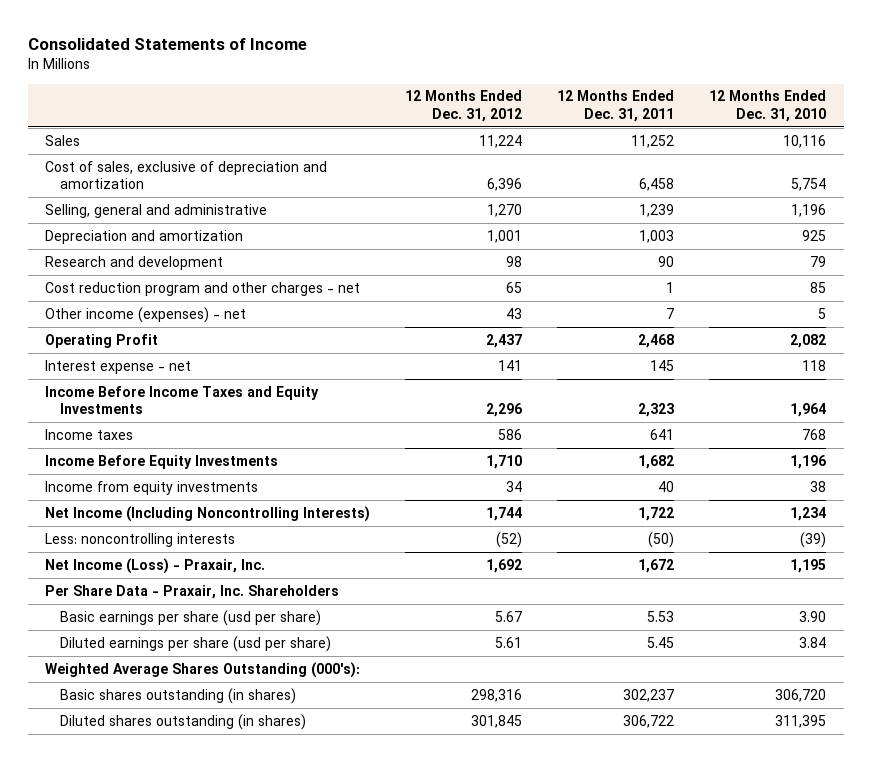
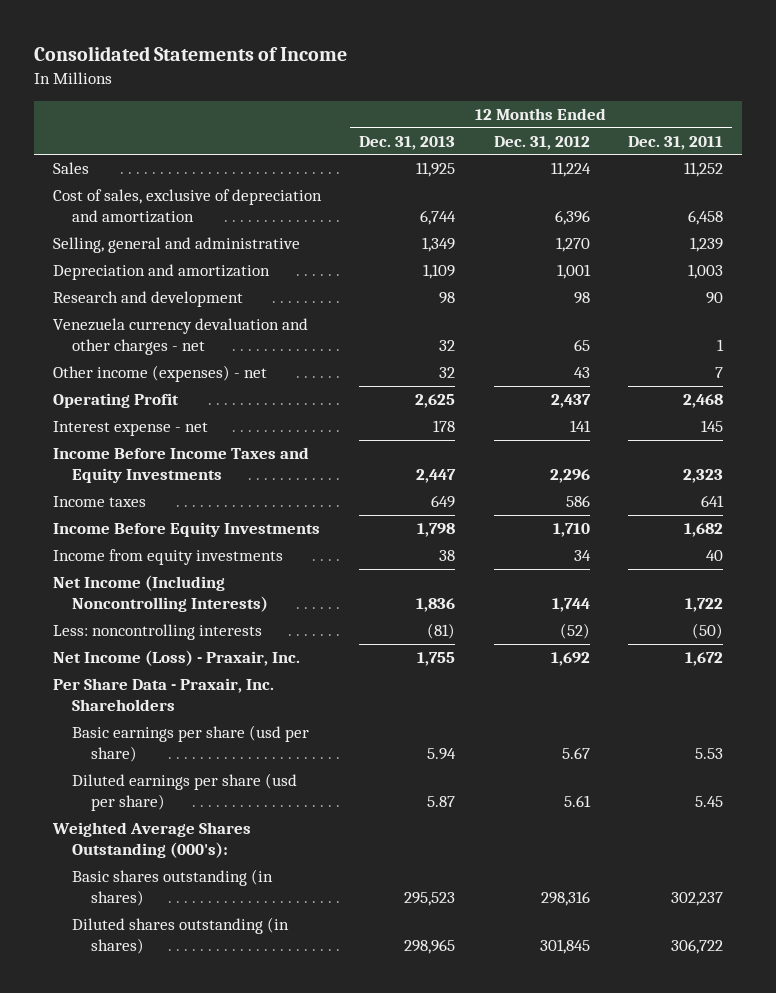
[709,90,827,122] 12 Months Ended Dec. 31, 2010 -> none
none -> [359,135,456,150] Dec. 31, 2013
[45,281,361,296] Cost reduction program and other charges - net -> [53,318,309,356] Venezuela currency devaluation and other charges - net

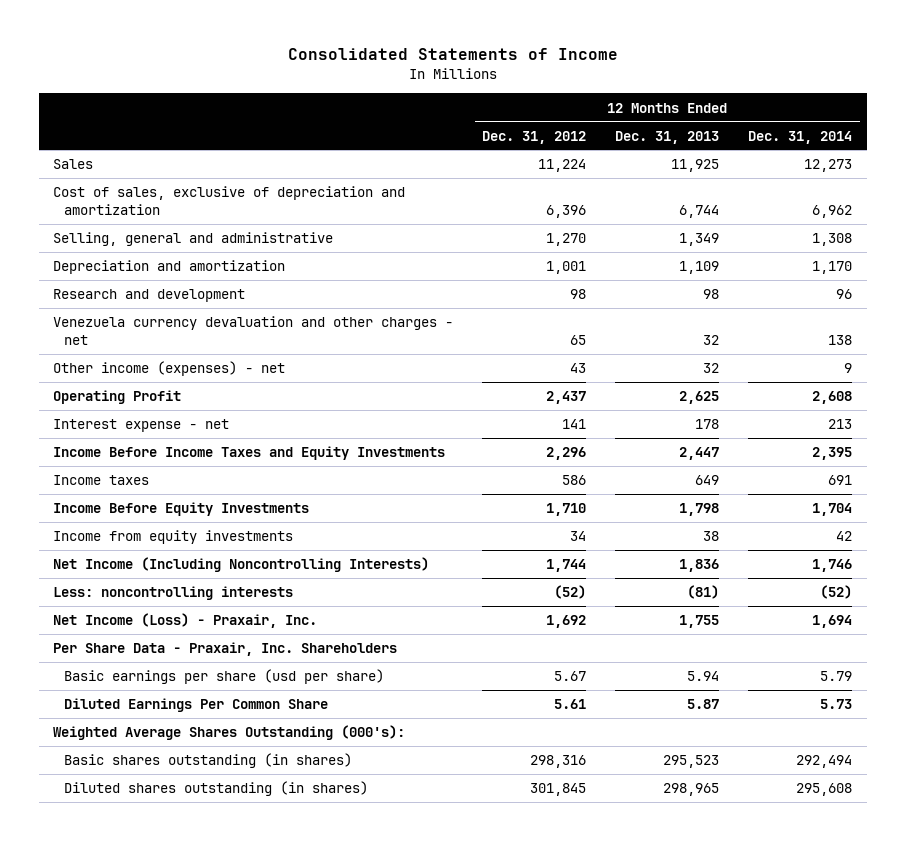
[627,135,723,150] Dec. 31, 2011 -> none
none -> [748,130,853,144] Dec. 31, 2014
[72,773,298,812] Diluted earnings per share (usd per share) -> [63,698,328,713] Diluted Earnings Per Common Share

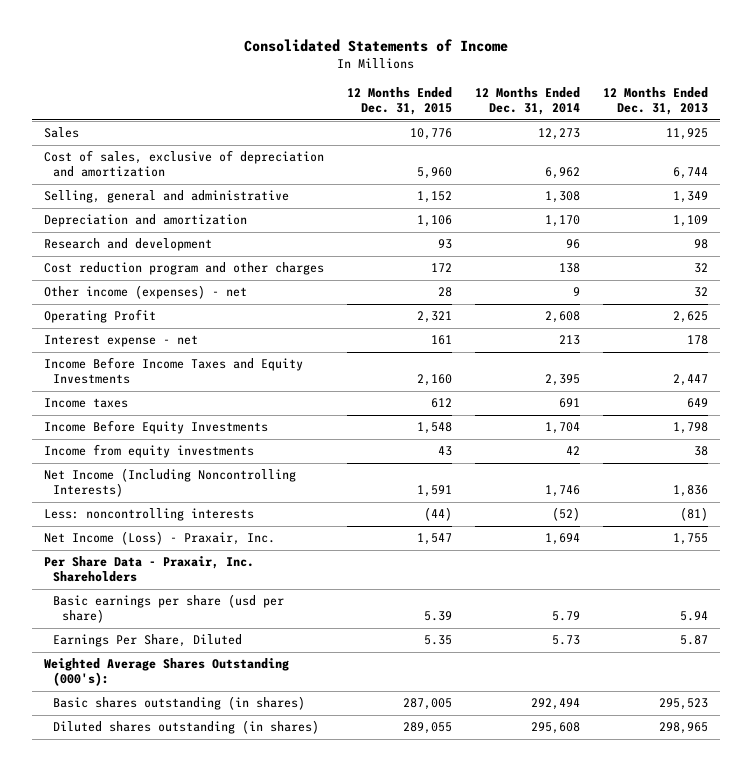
[482,130,587,144] Dec. 31, 2012 -> none
none -> [346,86,452,115] 12 Months Ended Dec. 31, 2015
[53,316,454,345] Venezuela currency devaluation and other charges - net -> [43,262,324,276] Cost reduction program and other charges
[63,698,328,713] Diluted Earnings Per Common Share -> [52,634,242,648] Earnings Per Share, Diluted

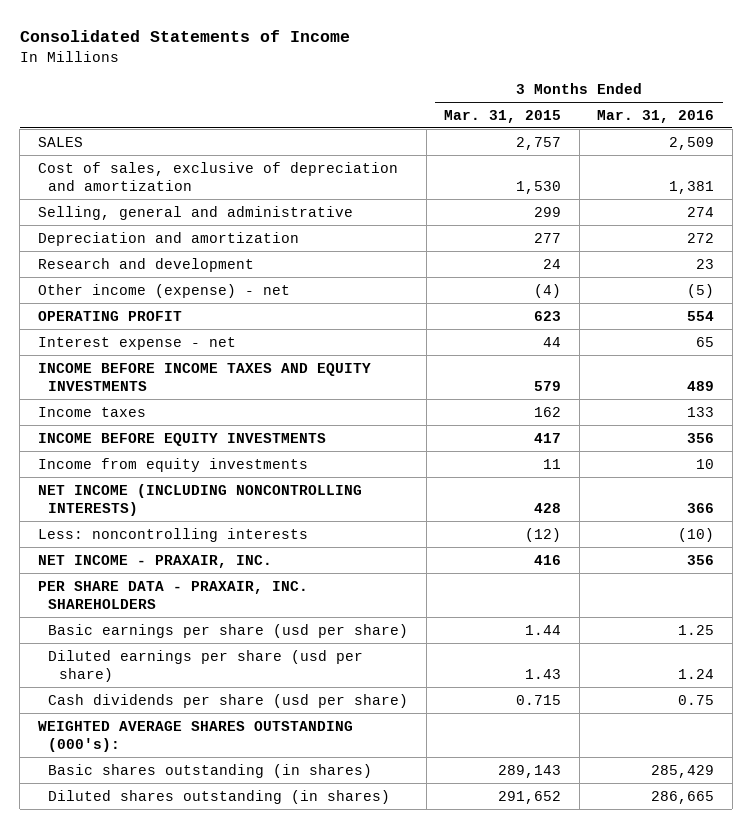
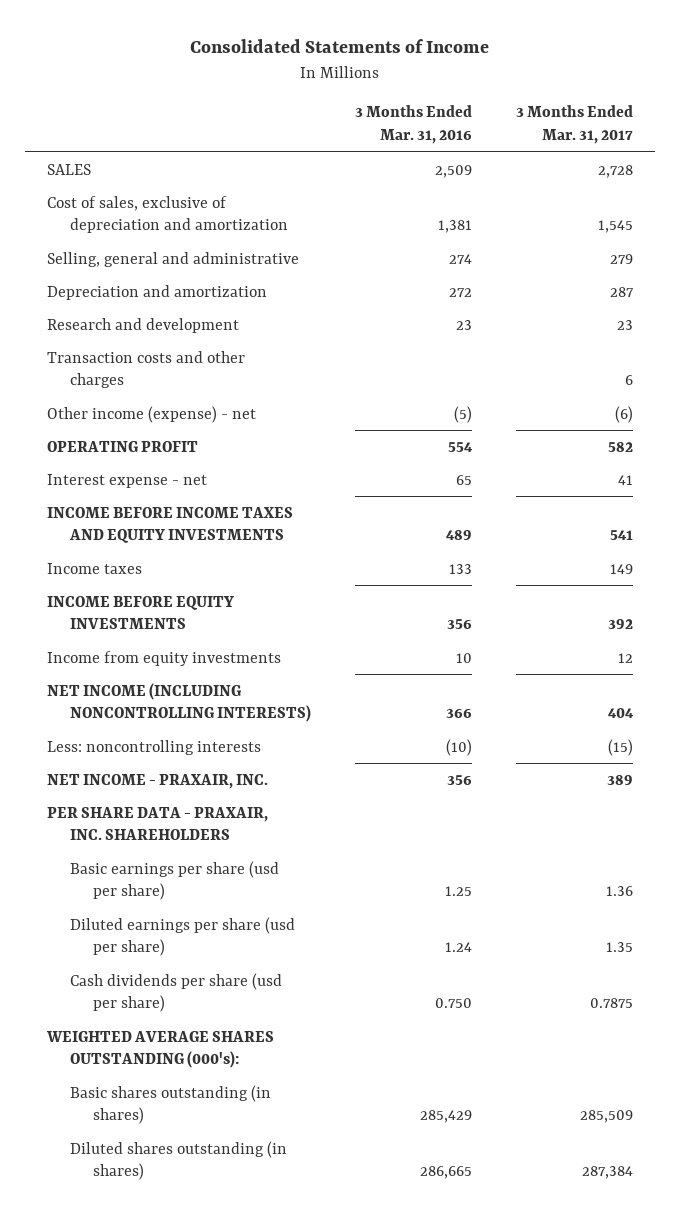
[444,109,562,123] Mar. 31, 2015 -> none
none -> [516,105,634,145] 3 Months Ended Mar. 31, 2017
none -> [47,350,246,389] Transaction costs and other charges
[678,694,715,705] 0.75 -> [435,998,473,1009] 0.750

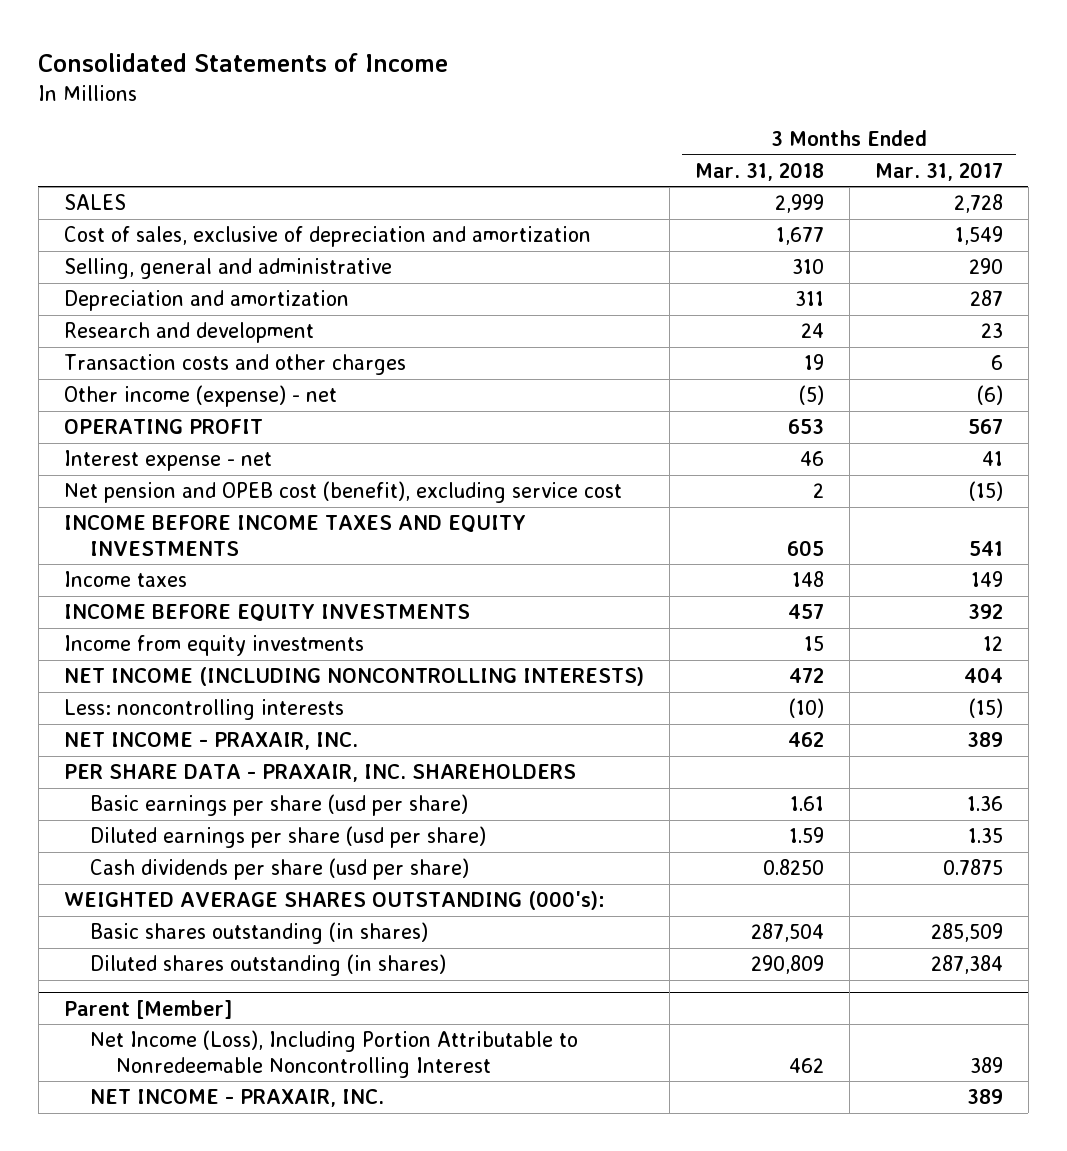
[355,105,473,145] 3 Months Ended Mar. 31, 2016 -> none
none -> [694,162,824,182] Mar. 31, 2018
[598,220,634,234] 1,545 -> [954,226,1003,246] 1,549
[610,253,634,264] 279 -> [968,258,1003,275] 290
[608,441,634,452] 582 -> [967,419,1003,435] 567
none -> [63,481,622,504] Net pension and OPEB cost (benefit), excluding service cost
none -> [63,999,232,1019] Parent [Member]
none -> [89,1030,578,1078] Net Income (Loss), Including Portion Attributable to Nonredeemable Noncontrolling Interest
none -> [89,1089,384,1108] NET INCOME - PRAXAIR, INC.

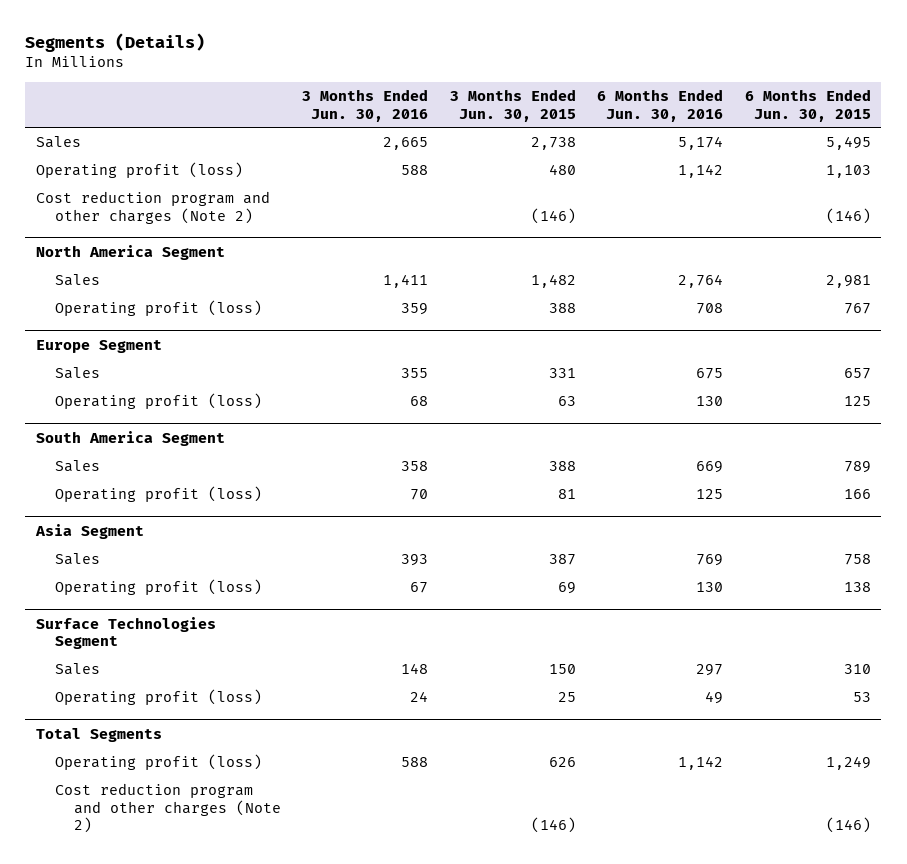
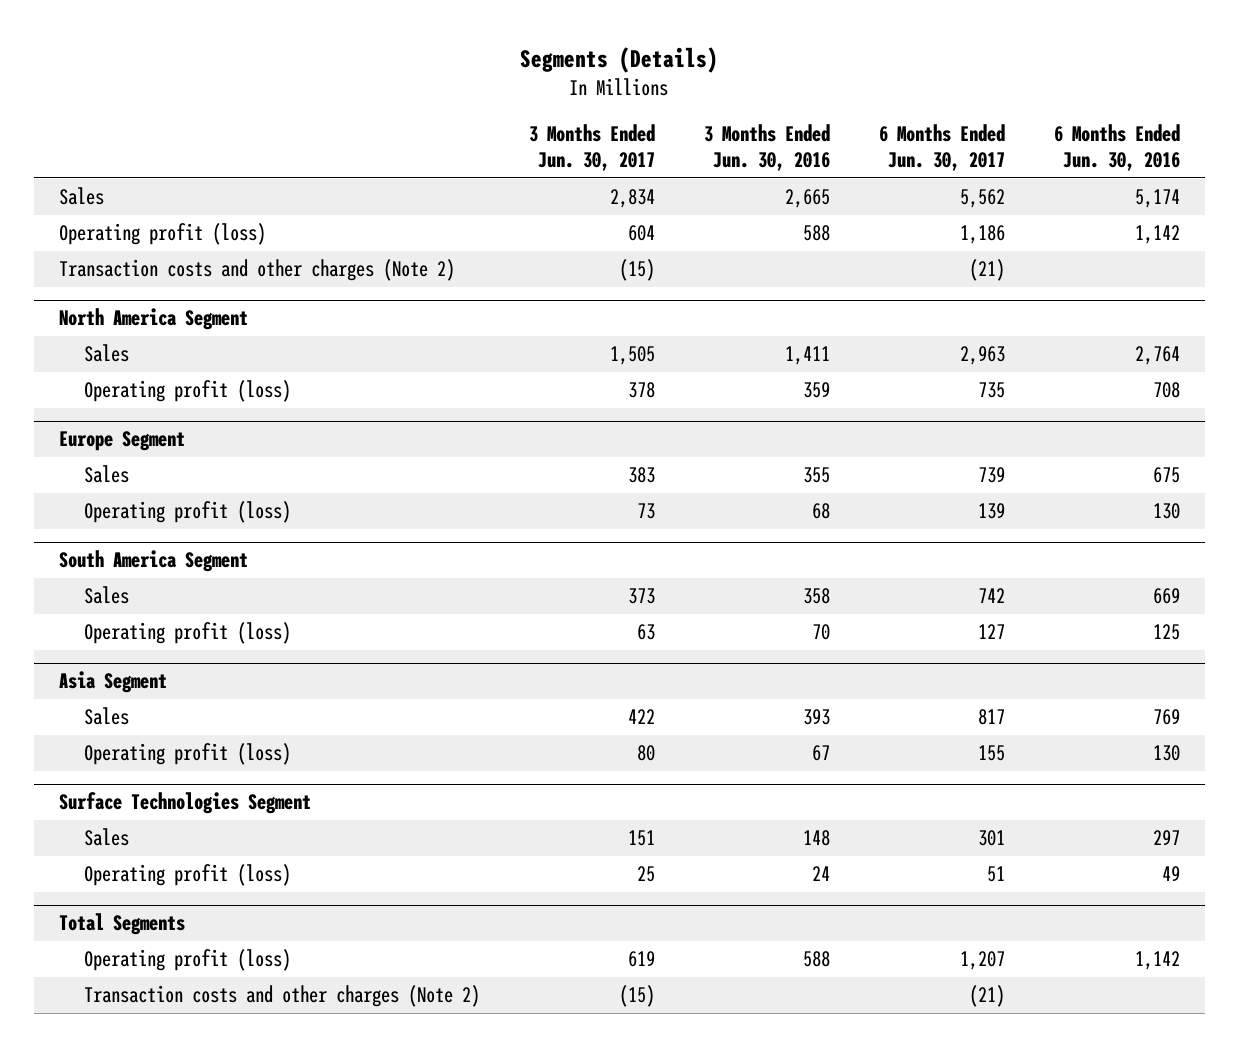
[449,89,576,122] 3 Months Ended Jun. 30, 2015 -> none
[744,89,871,122] 6 Months Ended Jun. 30, 2015 -> none
none -> [529,123,656,172] 3 Months Ended Jun. 30, 2017
none -> [879,123,1006,172] 6 Months Ended Jun. 30, 2017
[35,190,270,224] Cost reduction program and other charges (Note 2) -> [58,259,455,282] Transaction costs and other charges (Note 2)
[54,782,281,834] Cost reduction program and other charges (Note 2) -> [84,985,481,1008] Transaction costs and other charges (Note 2)

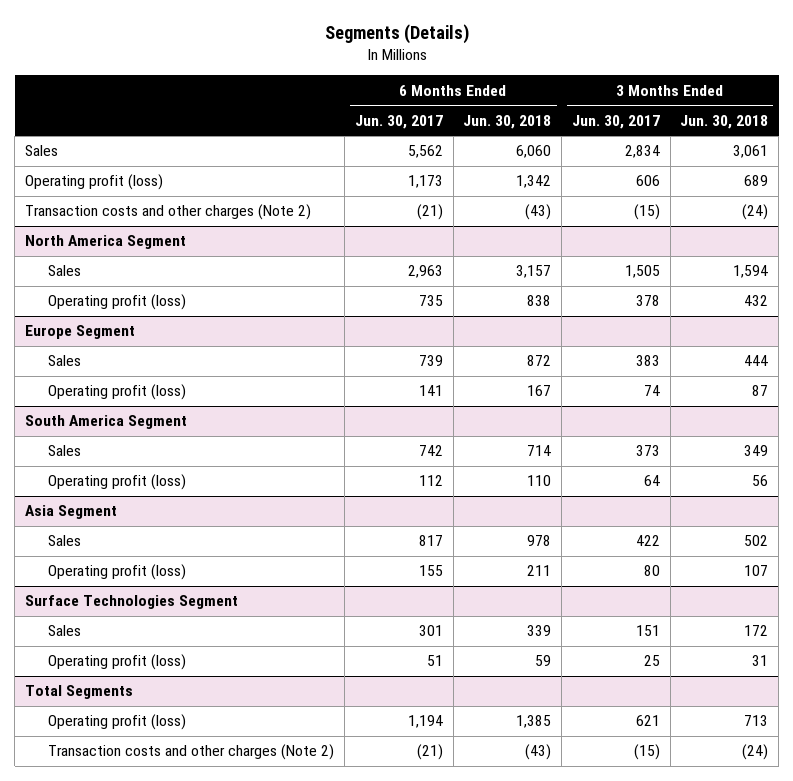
[704,123,831,172] 3 Months Ended Jun. 30, 2016 -> none
[1054,123,1181,172] 6 Months Ended Jun. 30, 2016 -> none
none -> [463,114,552,129] Jun. 30, 2018
none -> [680,114,769,129] Jun. 30, 2018
[628,225,656,242] 604 -> [635,175,660,187] 606
[960,225,1006,245] 1,186 -> [407,175,443,189] 1,173
[637,503,656,520] 73 -> [643,385,660,397] 74
[978,503,1006,520] 139 -> [418,385,443,397] 141
[637,624,656,641] 63 -> [643,475,660,487] 64
[978,624,1006,640] 127 -> [418,475,443,487] 112
[628,951,656,968] 619 -> [635,715,660,727] 621
[960,951,1006,971] 1,207 -> [407,715,443,729] 1,194

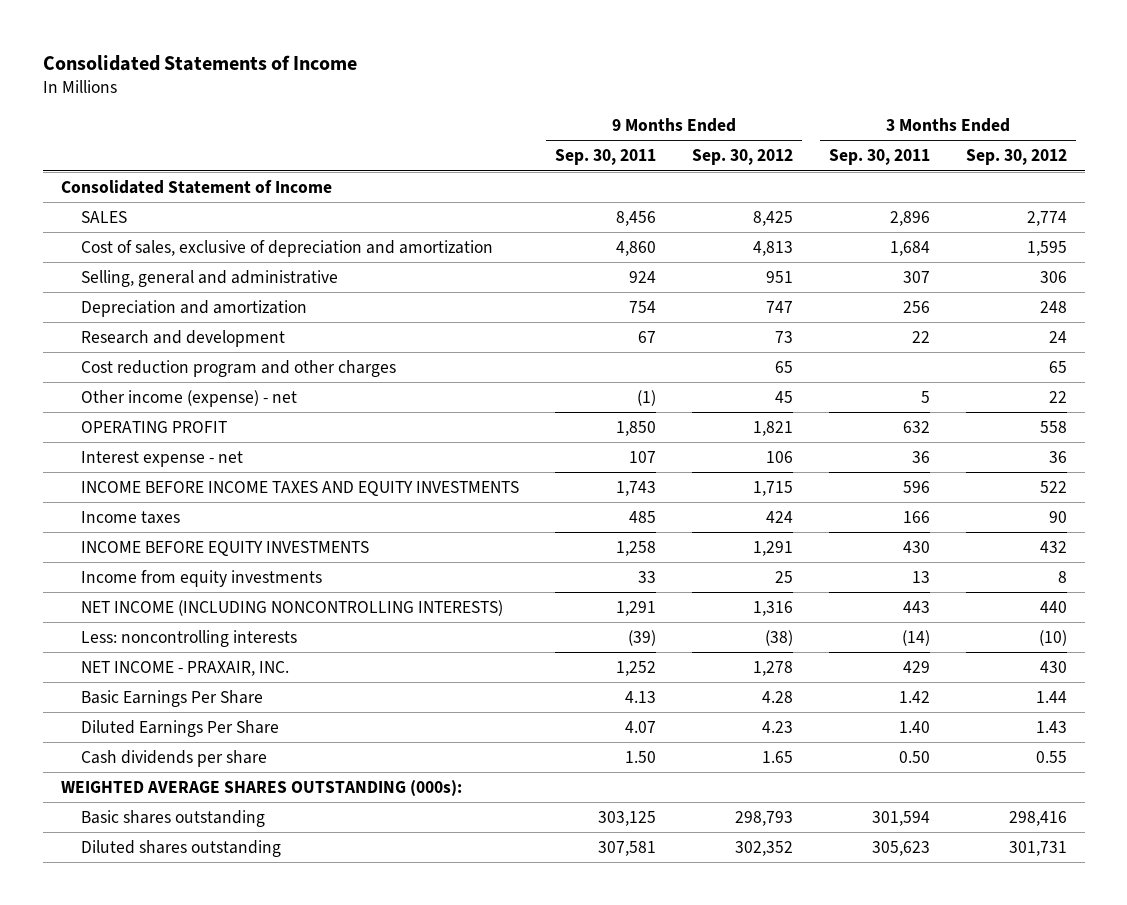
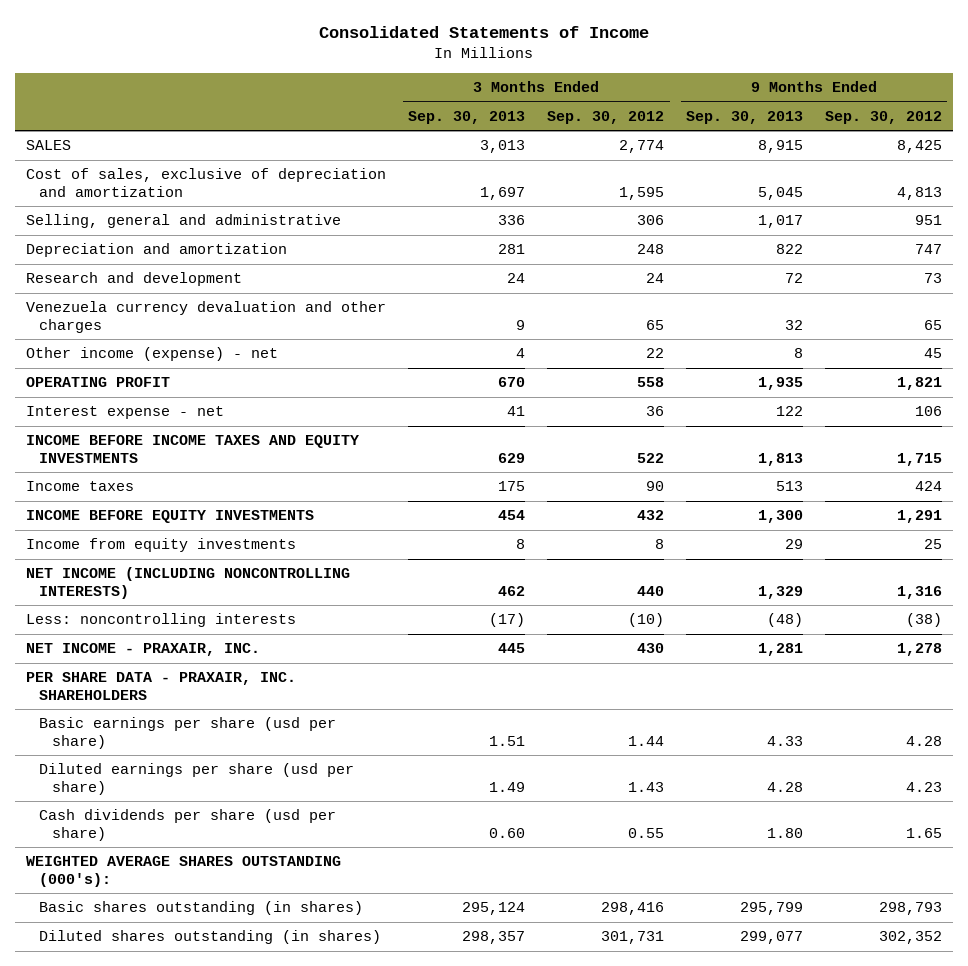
[554,149,656,166] Sep. 30, 2011 -> none
[828,149,930,166] Sep. 30, 2011 -> none
none -> [408,111,526,125] Sep. 30, 2013
none -> [686,111,804,125] Sep. 30, 2013
[60,179,332,194] Consolidated Statement of Income -> none
[80,359,396,377] Cost reduction program and other charges -> [26,301,387,333] Venezuela currency devaluation and other charges
none -> [26,672,297,700] PER SHARE DATA - PRAXAIR, INC. SHAREHOLDERS
[80,689,263,707] Basic Earnings Per Share -> [39,717,337,749] Basic earnings per share (usd per share)
[80,719,279,737] Diluted Earnings Per Share -> [39,763,355,795] Diluted earnings per share (usd per share)
[80,749,267,767] Cash dividends per share -> [39,809,337,841] Cash dividends per share (usd per share)
[60,779,462,796] WEIGHTED AVERAGE SHARES OUTSTANDING (000s): -> [26,856,342,887] WEIGHTED AVERAGE SHARES OUTSTANDING (000's):
[80,809,265,827] Basic shares outstanding -> [39,901,364,916] Basic shares outstanding (in shares)
[80,839,281,857] Diluted shares outstanding -> [39,930,382,945] Diluted shares outstanding (in shares)

